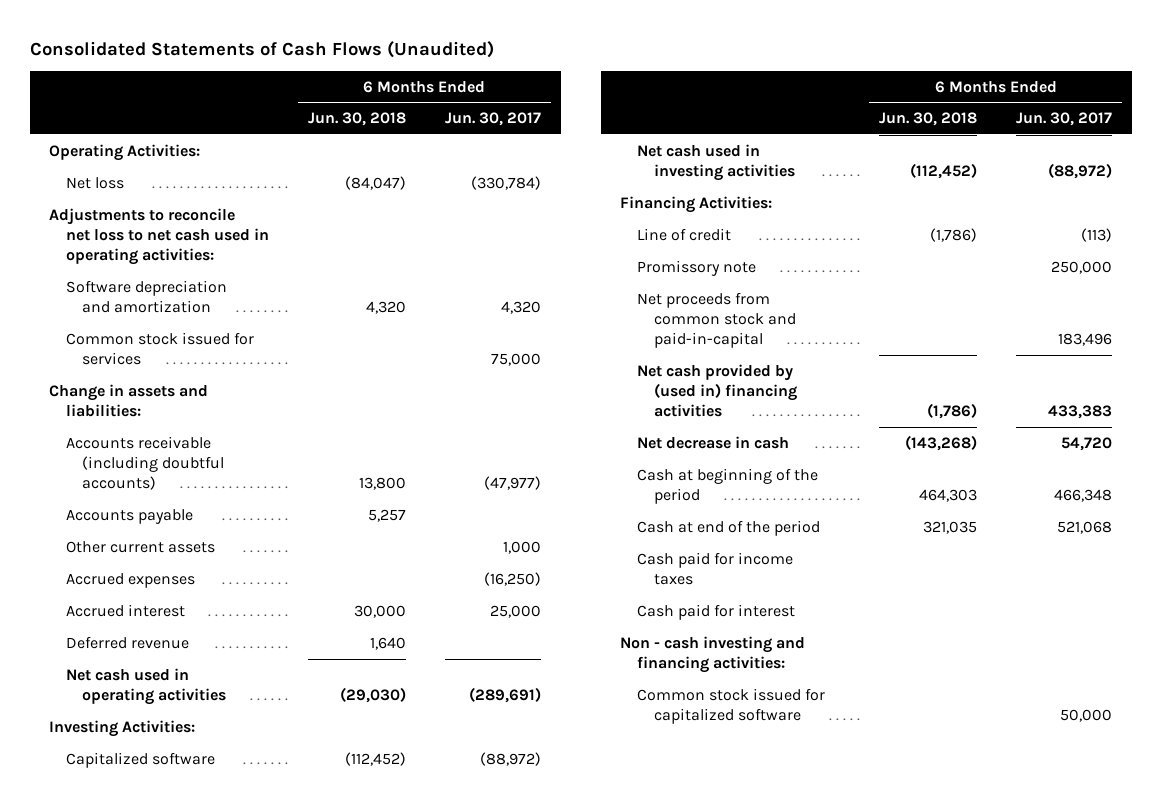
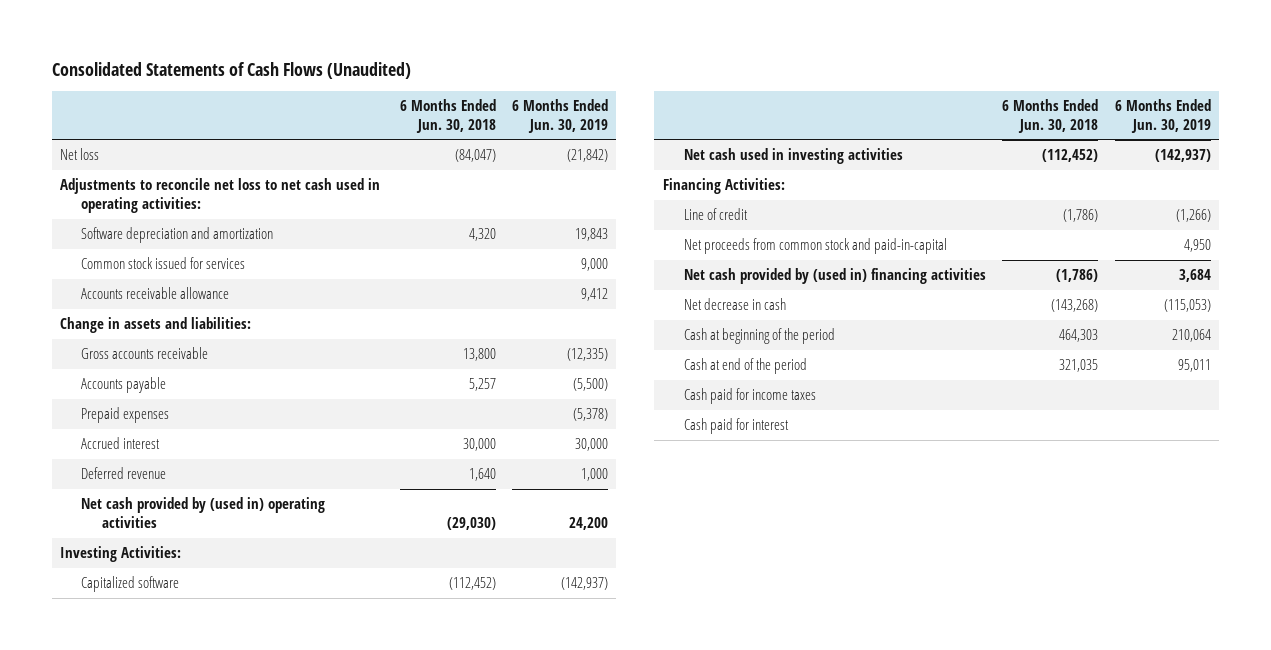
[445,112,542,127] Jun. 30, 2017 -> none
none -> [512,98,609,134] 6 Months Ended Jun. 30, 2019
[49,143,201,161] Operating Activities: -> none
none -> [81,287,230,300] Accounts receivable allowance
[65,435,225,491] Accounts receivable (including doubtful accounts) -> [81,347,209,360] Gross accounts receivable
[65,540,215,553] Other current assets -> none
[65,572,195,588] Accrued expenses -> none
none -> [81,407,170,424] Prepaid expenses
[65,667,227,705] Net cash used in operating activities -> [81,497,326,529] Net cash provided by (used in) operating activities
[637,259,757,276] Promissory note -> none
[620,635,806,673] Non - cash investing and financing activities: -> none
[637,687,826,724] Common stock issued for capitalized software -> none

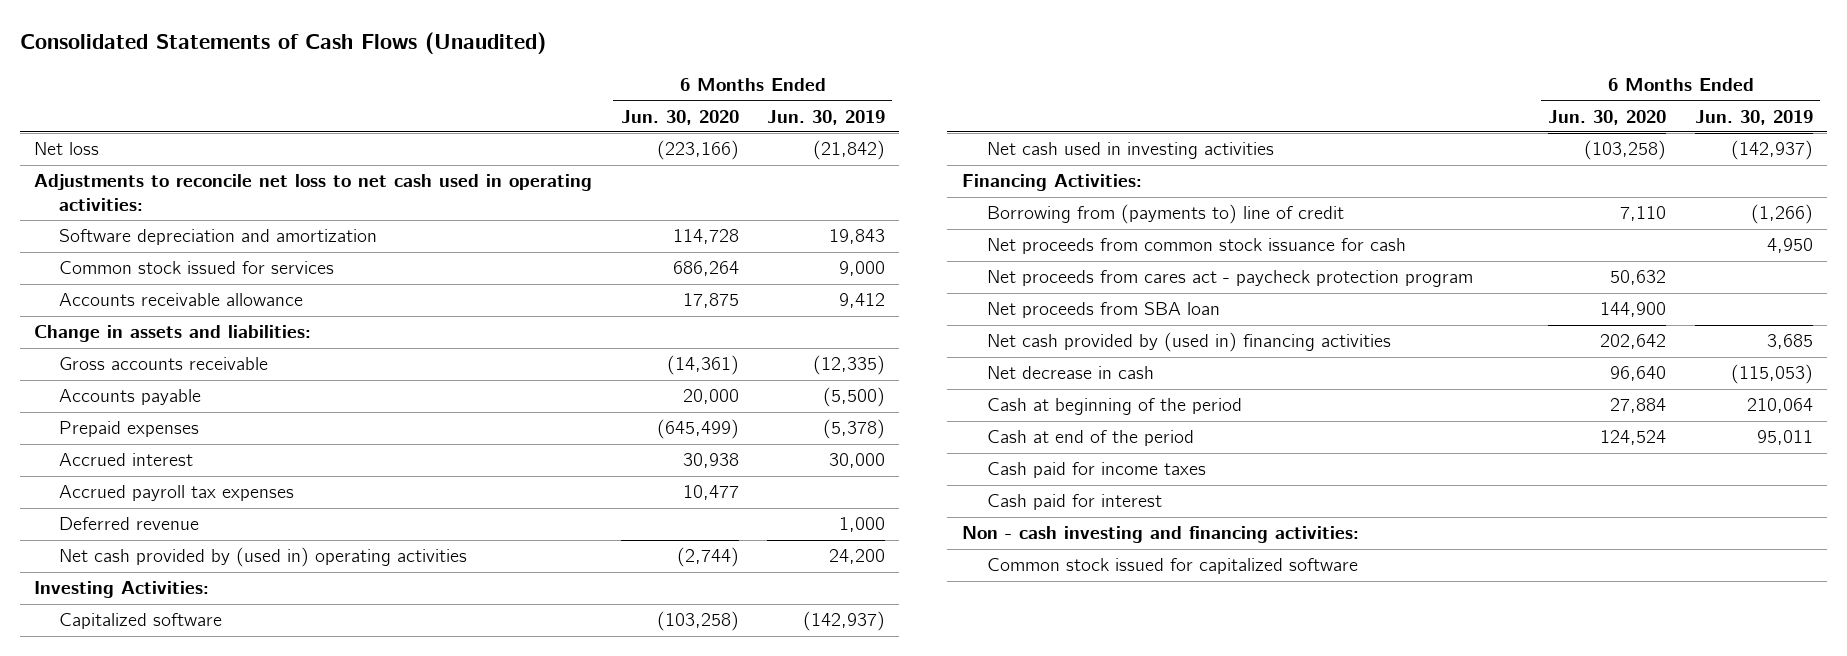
[399,98,496,134] 6 Months Ended Jun. 30, 2018 -> none
none -> [620,109,739,125] Jun. 30, 2020
none -> [59,485,295,502] Accrued payroll tax expenses
[683,208,748,221] Line of credit -> [986,204,1344,225] Borrowing from (payments to) line of credit
[683,238,947,255] Net proceeds from common stock and paid-in-capital -> [986,238,1406,255] Net proceeds from common stock issuance for cash
none -> [986,270,1473,288] Net proceeds from cares act - paycheck protection program
none -> [986,302,1220,319] Net proceeds from SBA loan
[1178,269,1211,283] 3,684 -> [1766,334,1813,350] 3,685
none -> [961,526,1359,544] Non - cash investing and financing activities:
none -> [986,558,1358,575] Common stock issued for capitalized software

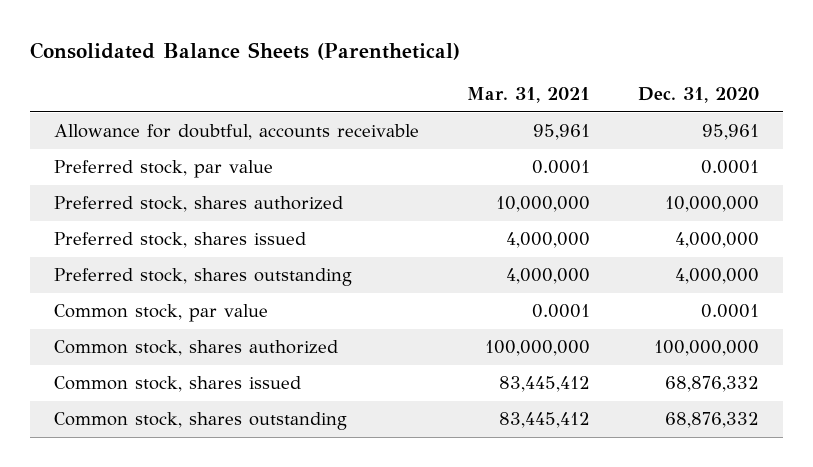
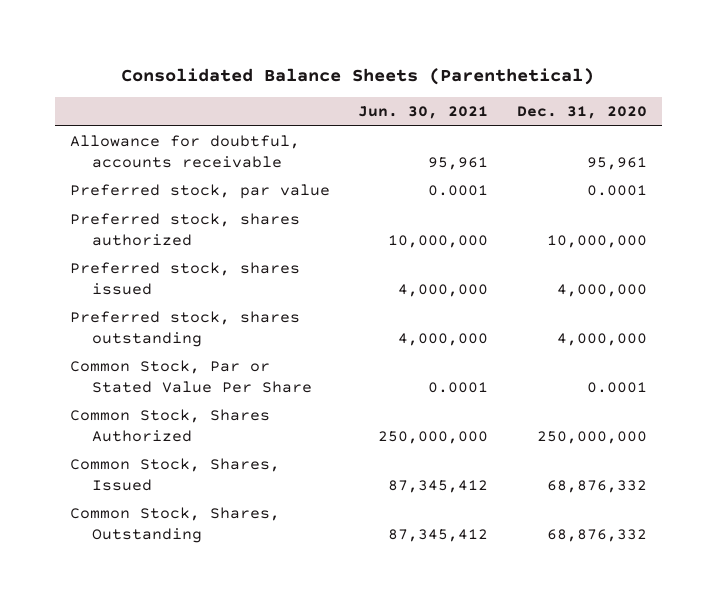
[466,87,590,104] Mar. 31, 2021 -> none
none -> [358,106,489,120] Jun. 30, 2021
[53,304,268,323] Common stock, par value -> [69,360,313,393] Common Stock, Par or Stated Value Per Share
[53,340,338,357] Common stock, shares authorized -> [69,409,270,442] Common Stock, Shares Authorized
[653,340,759,357] 100,000,000 -> [537,430,648,444] 250,000,000
[53,376,301,393] Common stock, shares issued -> [69,458,280,491] Common Stock, Shares, Issued
[53,412,347,431] Common stock, shares outstanding -> [69,507,280,543] Common Stock, Shares, Outstanding

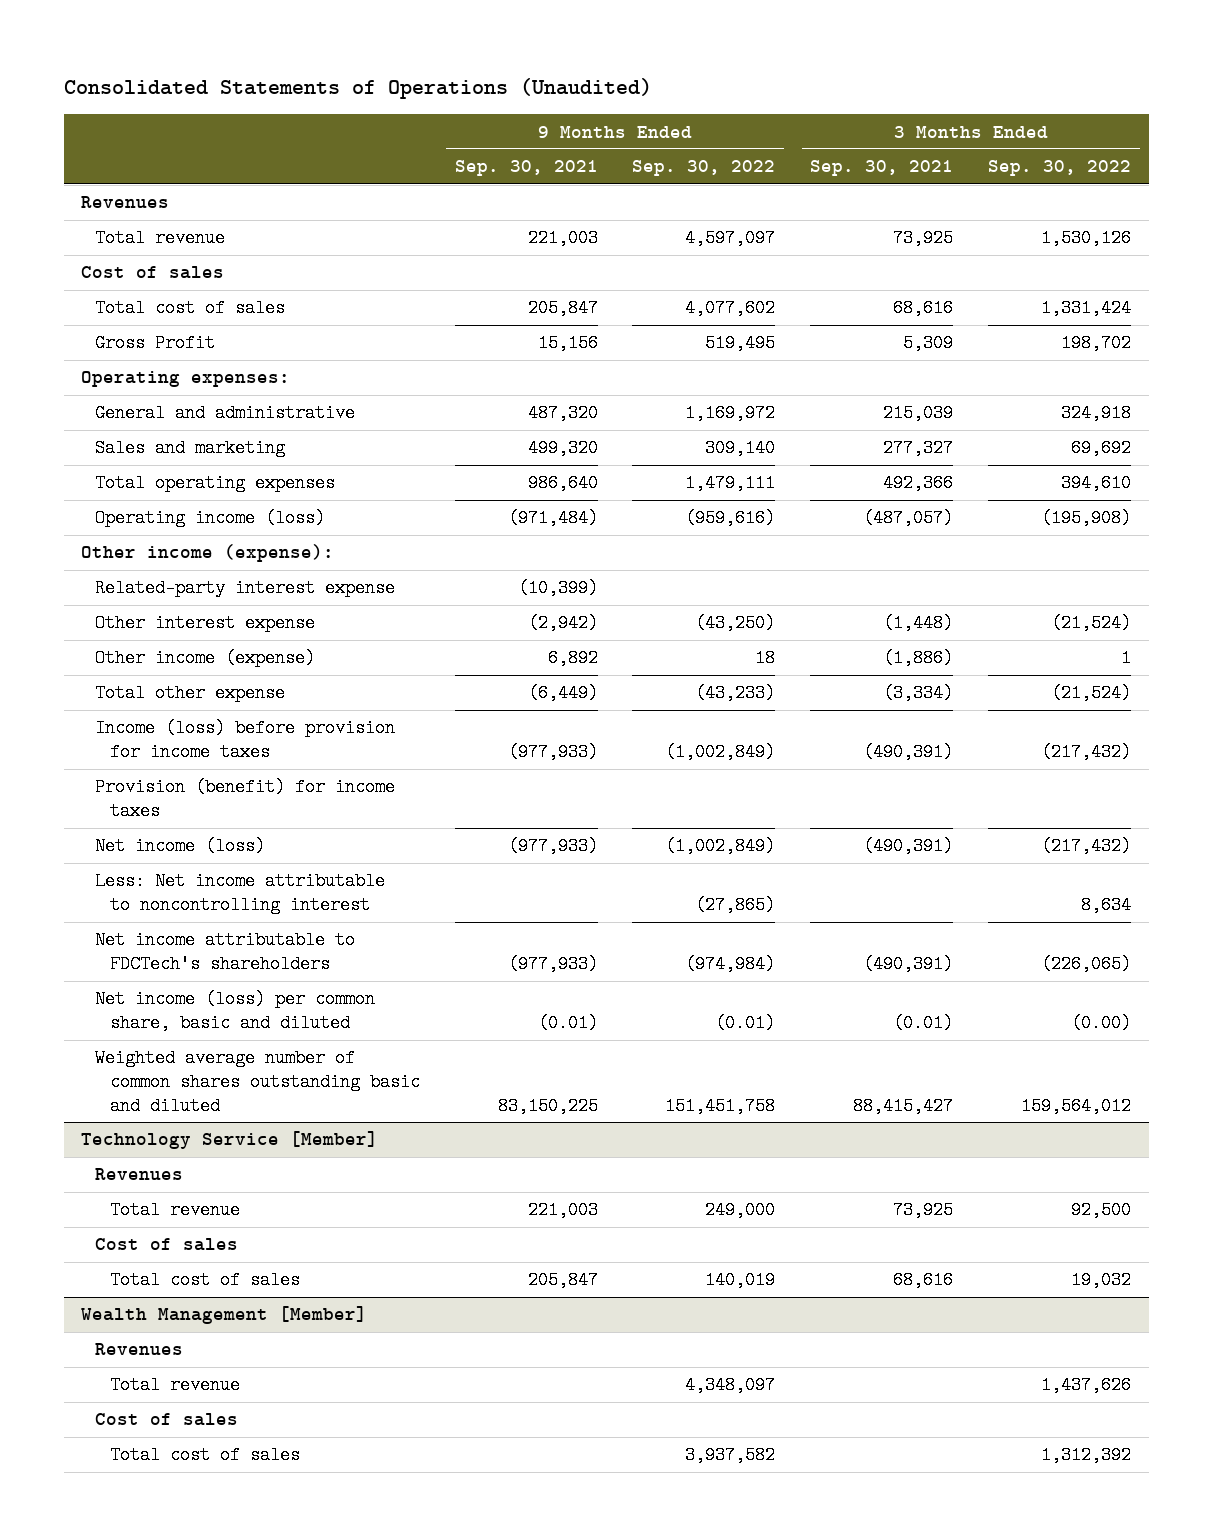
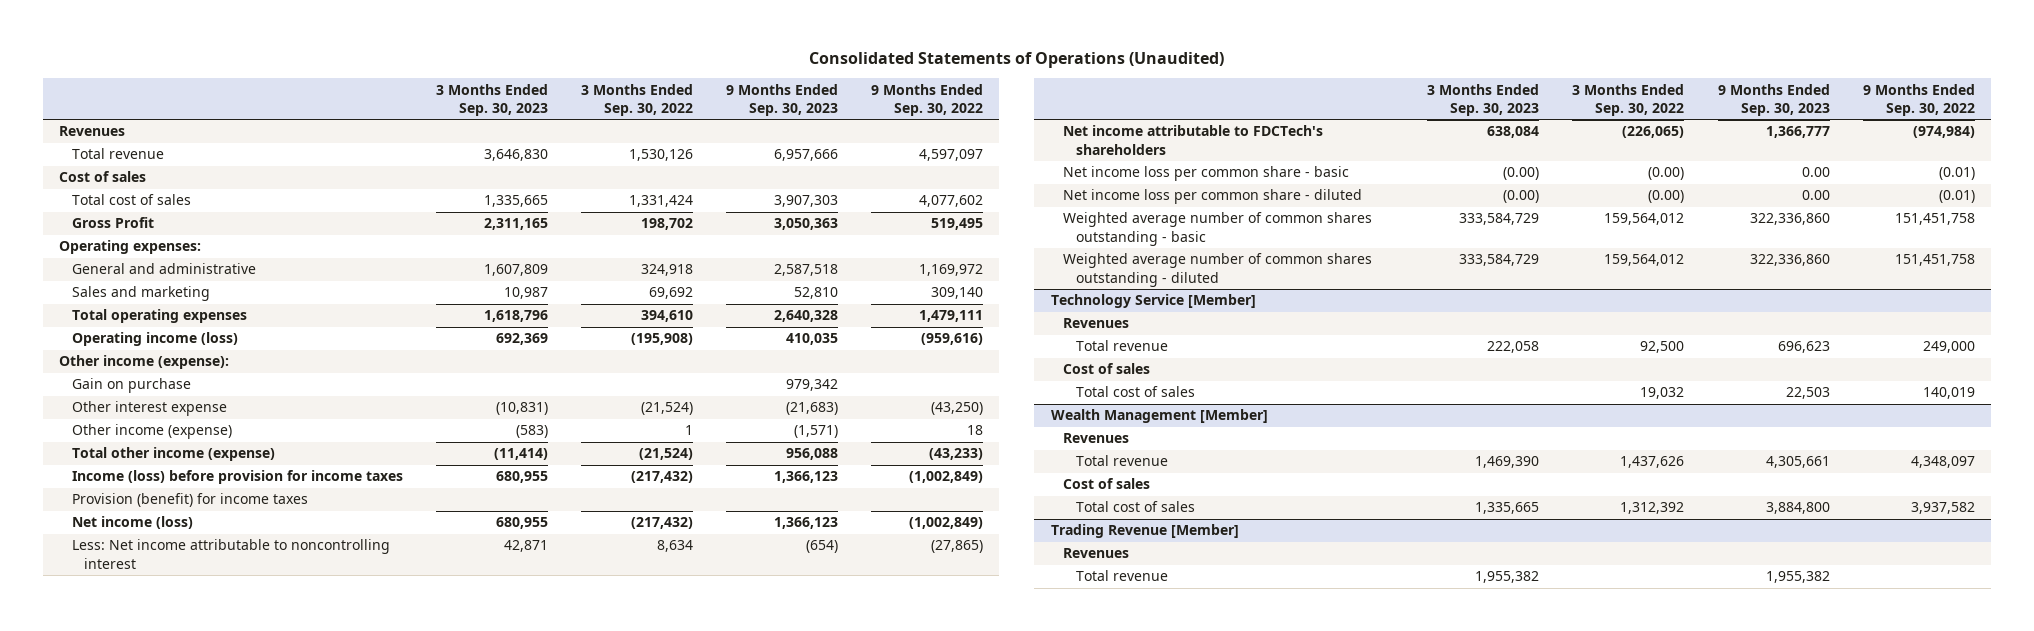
[454,160,598,177] Sep. 30, 2021 -> none
[810,160,954,177] Sep. 30, 2021 -> none
none -> [435,83,548,116] 3 Months Ended Sep. 30, 2023
none -> [725,83,838,116] 9 Months Ended Sep. 30, 2023
[95,579,396,598] Related-party interest expense -> none
none -> [71,378,191,394] Gain on purchase
[95,684,286,703] Total other expense -> [71,447,275,462] Total other income (expense)
[95,990,376,1033] Net income (loss) per common share, basic and diluted -> [1063,166,1350,182] Net income loss per common share - basic
none -> [1063,189,1363,205] Net income loss per common share - diluted
[95,1049,420,1115] Weighted average number of common shares outstanding basic and diluted -> [1063,212,1373,246] Weighted average number of common shares outstanding - basic
none -> [1063,253,1373,287] Weighted average number of common shares outstanding - diluted
none -> [1050,524,1239,539] Trading Revenue [Member]
none -> [1063,548,1130,559] Revenues
none -> [1075,570,1168,582] Total revenue

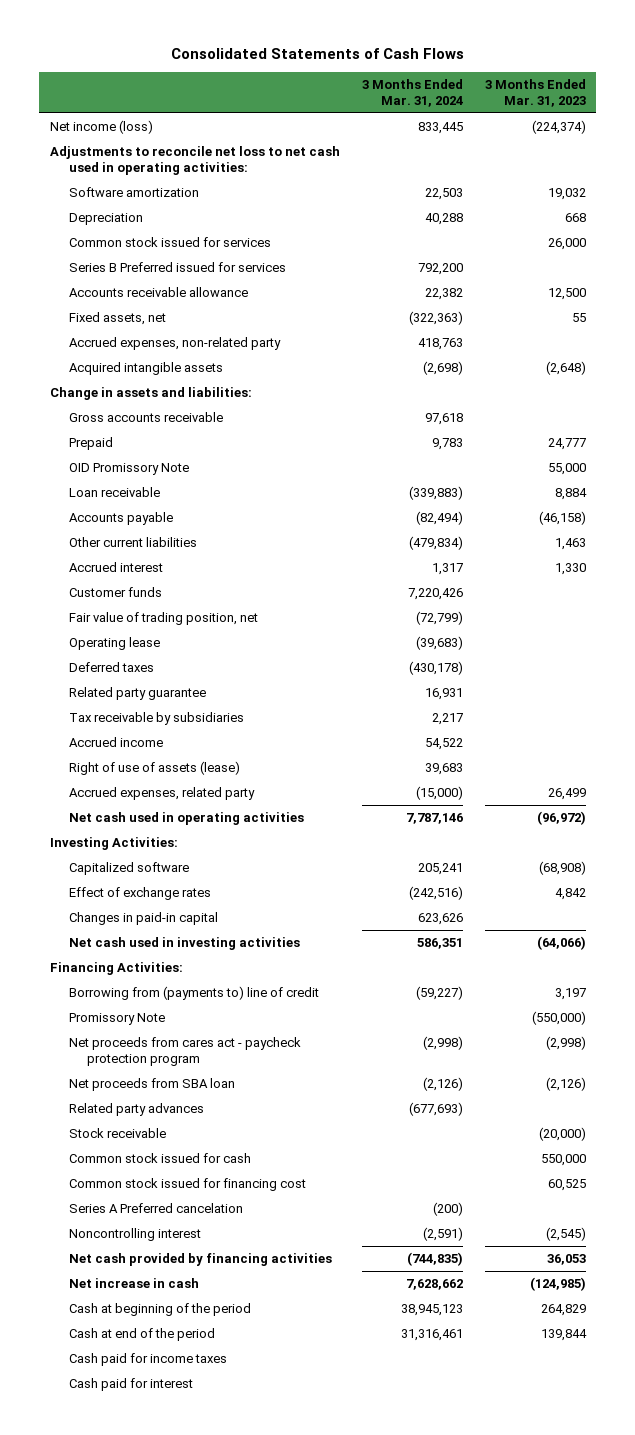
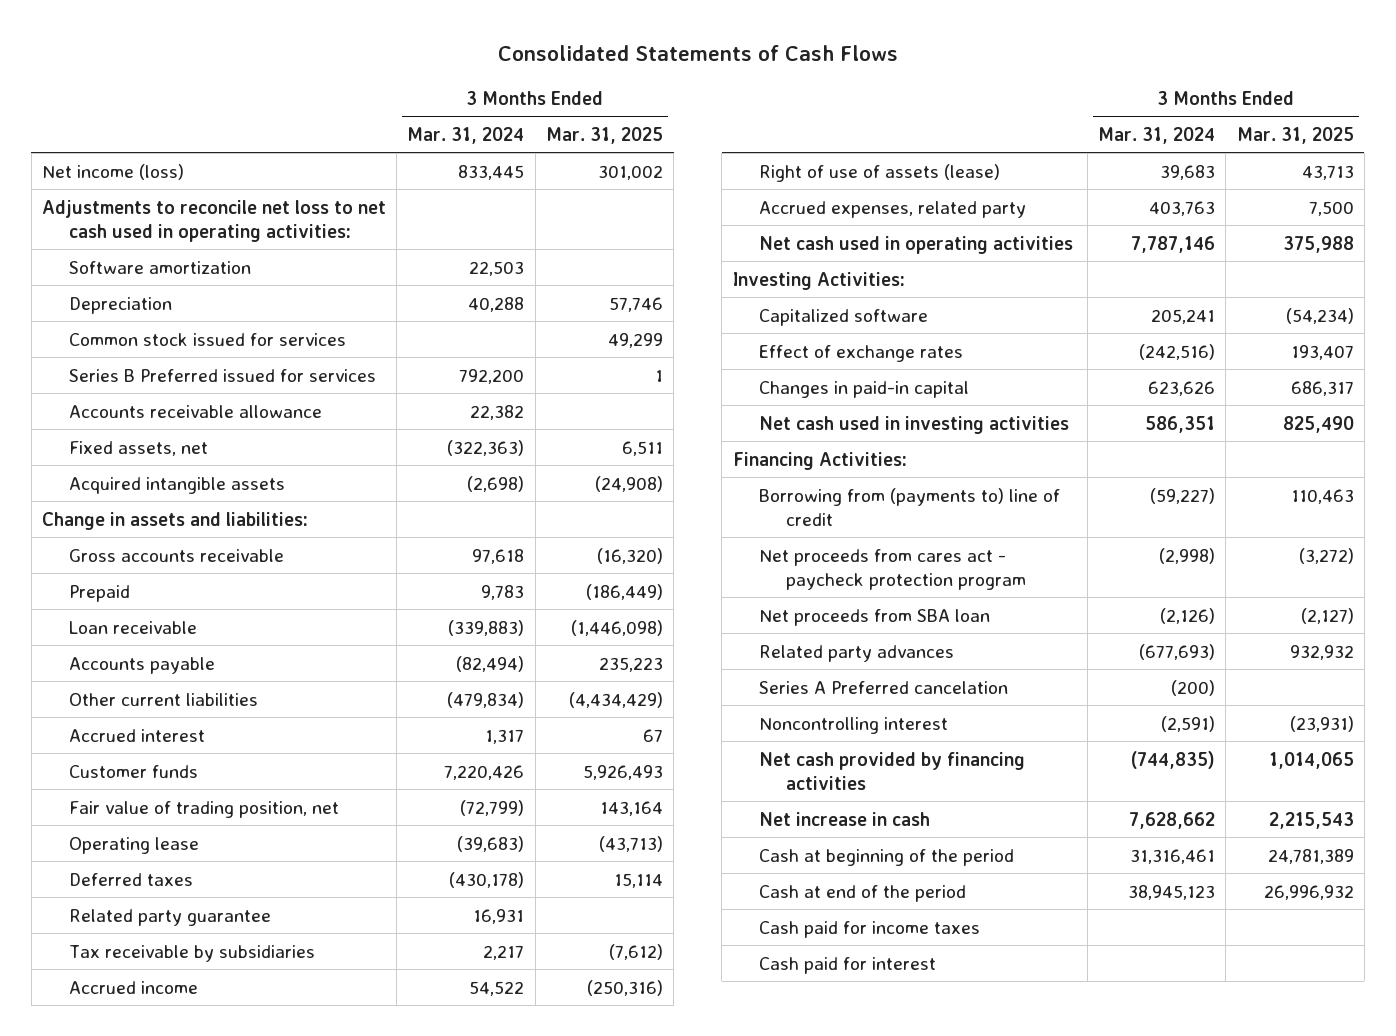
[484,79,586,108] 3 Months Ended Mar. 31, 2023 -> none
none -> [545,126,663,144] Mar. 31, 2025
[68,336,281,350] Accrued expenses, non-related party -> none
[68,462,189,475] OID Promissory Note -> none
[415,785,463,800] (15,000) -> [1149,200,1216,216] 403,763
[68,1012,165,1025] Promissory Note -> none
[68,1127,166,1138] Stock receivable -> none
[68,1152,251,1163] Common stock issued for cash -> none
[68,1177,306,1191] Common stock issued for financing cost -> none
[400,1303,463,1316] 38,945,123 -> [1130,848,1216,864] 31,316,461
[400,1328,463,1341] 31,316,461 -> [1128,884,1216,900] 38,945,123

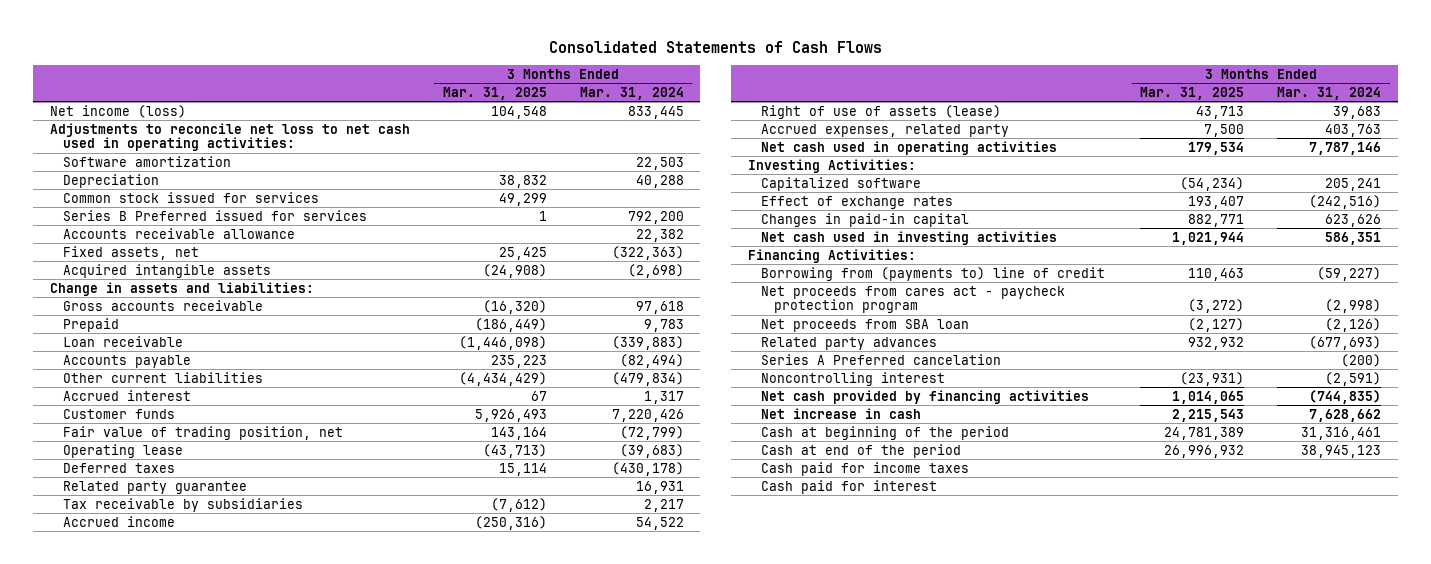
[597,164,663,180] 301,002 -> [490,105,547,119] 104,548
[608,296,663,312] 57,746 -> [498,174,547,188] 38,832
[621,440,663,456] 6,511 -> [498,246,547,260] 25,425
[1282,235,1354,253] 375,988 -> [1188,141,1245,155] 179,534
[1290,380,1354,396] 686,317 -> [1188,213,1245,227] 882,771
[1282,415,1354,433] 825,490 -> [1172,231,1245,245] 1,021,944

